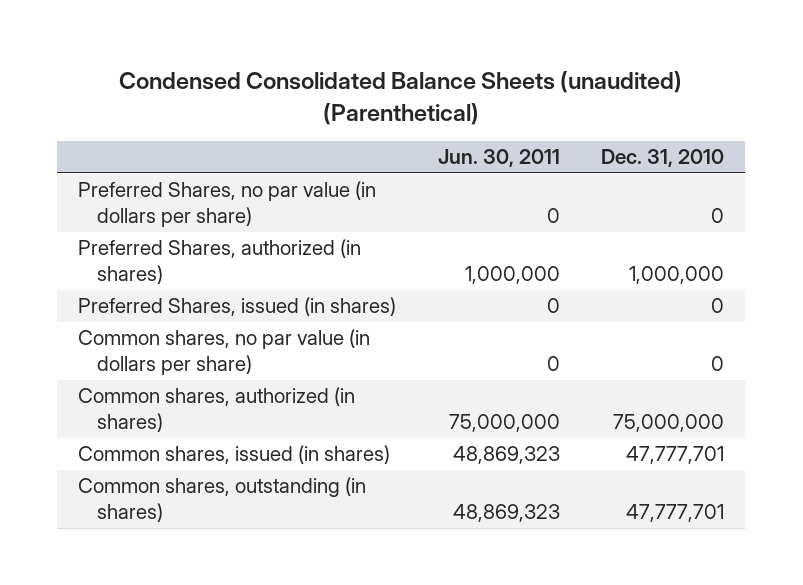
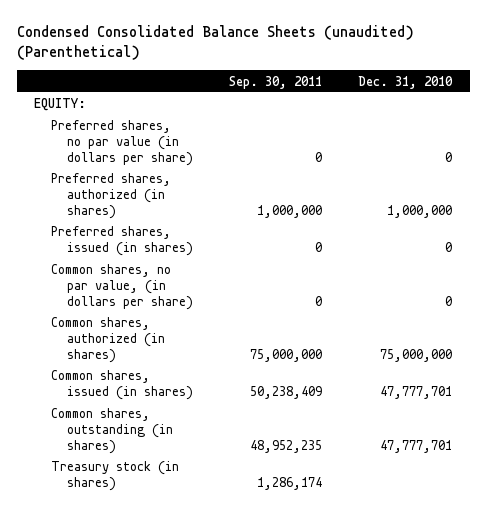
[437,149,560,168] Jun. 30, 2011 -> none
none -> [228,75,322,89] Sep. 30, 2011
none -> [34,98,87,112] EQUITY:
[78,181,377,228] Preferred Shares, no par value (in dollars per share) -> [50,120,194,167] Preferred shares, no par value (in dollars per share)
[78,239,362,285] Preferred Shares, authorized (in shares) -> [50,173,171,220] Preferred shares, authorized (in shares)
[78,297,397,317] Preferred Shares, issued (in shares) -> [50,226,194,257] Preferred shares, issued (in shares)
[78,329,371,376] Common shares, no par value (in dollars per share) -> [50,264,194,311] Common shares, no par value, (in dollars per share)
none -> [50,461,179,492] Treasury stock (in shares)

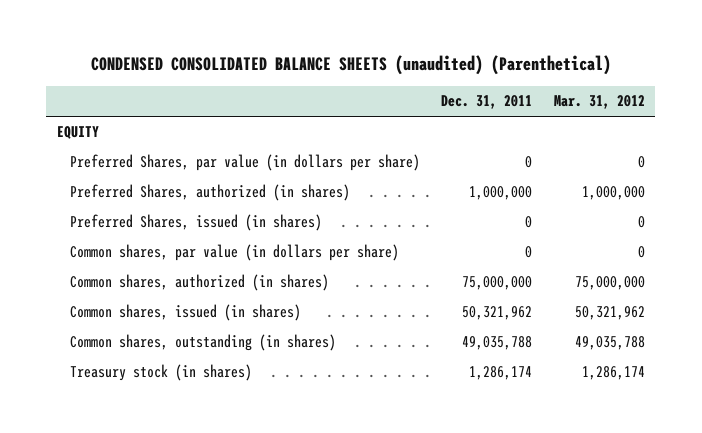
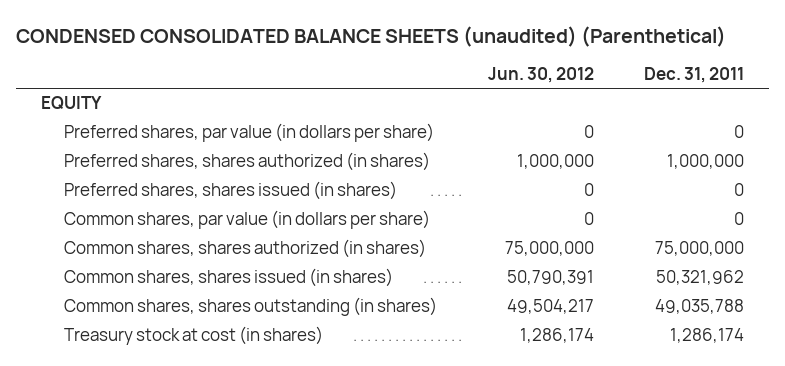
[553,95,645,110] Mar. 31, 2012 -> none
none -> [487,67,594,84] Jun. 30, 2012
[70,154,421,172] Preferred Shares, par value (in dollars per share) -> [64,123,435,143] Preferred shares, par value (in dollars per share)
[70,184,351,202] Preferred Shares, authorized (in shares) -> [64,152,431,172] Preferred shares, shares authorized (in shares)
[70,214,323,232] Preferred Shares, issued (in shares) -> [64,181,398,201] Preferred shares, shares issued (in shares)
[70,274,330,292] Common shares, authorized (in shares) -> [64,239,427,259] Common shares, shares authorized (in shares)
[70,304,302,322] Common shares, issued (in shares) -> [64,268,394,288] Common shares, shares issued (in shares)
[70,334,337,352] Common shares, outstanding (in shares) -> [64,297,438,317] Common shares, shares outstanding (in shares)
[70,364,253,382] Treasury stock (in shares) -> [64,326,324,346] Treasury stock at cost (in shares)

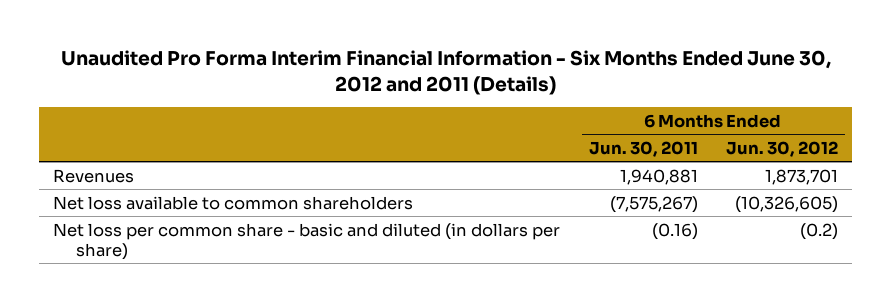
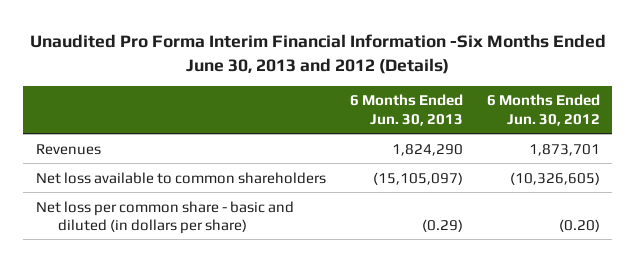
[60,49,831,95] Unaudited Pro Forma Interim Financial Information - Six Months Ended June 30, 2012 and 2011 (Details) -> [29,34,606,74] Unaudited Pro Forma Interim Financial Information -Six Months Ended June 30, 2013 and 2012 (Details)
[588,140,698,157] Jun. 30, 2011 -> none
none -> [349,94,463,126] 6 Months Ended Jun. 30, 2013
[799,222,838,240] (0.2) -> [559,218,601,232] (0.20)

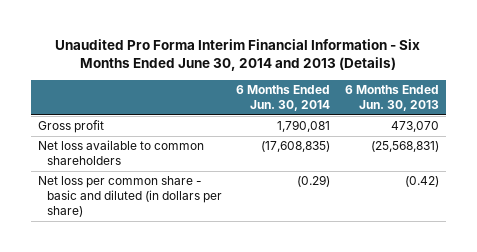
[29,34,606,74] Unaudited Pro Forma Interim Financial Information -Six Months Ended June 30, 2013 and 2012 (Details) -> [55,38,421,71] Unaudited Pro Forma Interim Financial Information - Six Months Ended June 30, 2014 and 2013 (Details)
[487,94,601,126] 6 Months Ended Jun. 30, 2012 -> none
none -> [236,84,331,111] 6 Months Ended Jun. 30, 2014
[35,143,101,155] Revenues -> none
none -> [38,120,105,134] Gross profit
[372,171,463,185] (15,105,097) -> [370,141,439,153] (25,568,831)
[421,218,463,232] (0.29) -> [404,176,439,188] (0.42)

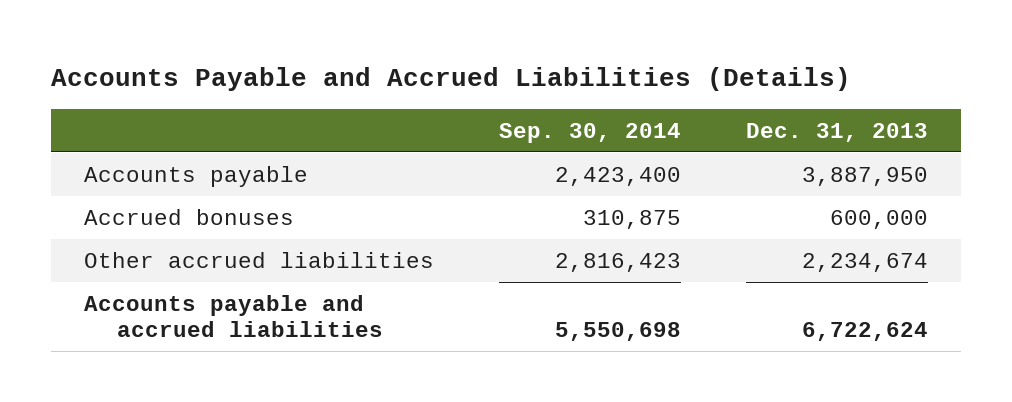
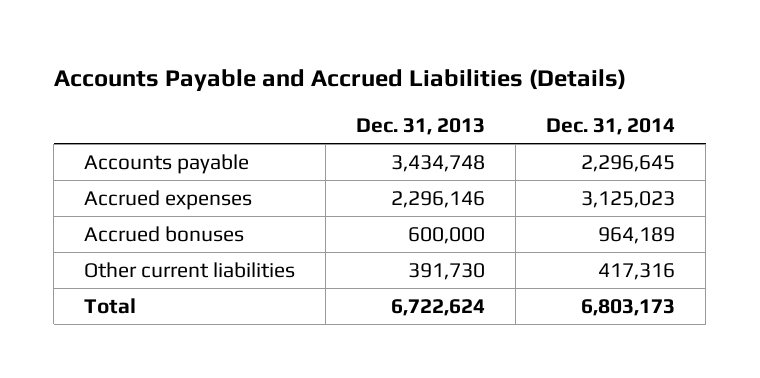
[499,122,682,143] Sep. 30, 2014 -> none
none -> [546,118,676,136] Dec. 31, 2014
[802,166,929,186] 3,887,950 -> [391,154,486,172] 3,434,748
none -> [84,189,253,210] Accrued expenses
[83,251,434,268] Other accrued liabilities -> [84,261,296,278] Other current liabilities
[802,252,929,272] 2,234,674 -> [408,262,486,280] 391,730
[83,294,384,338] Accounts payable and accrued liabilities -> [84,297,137,314] Total

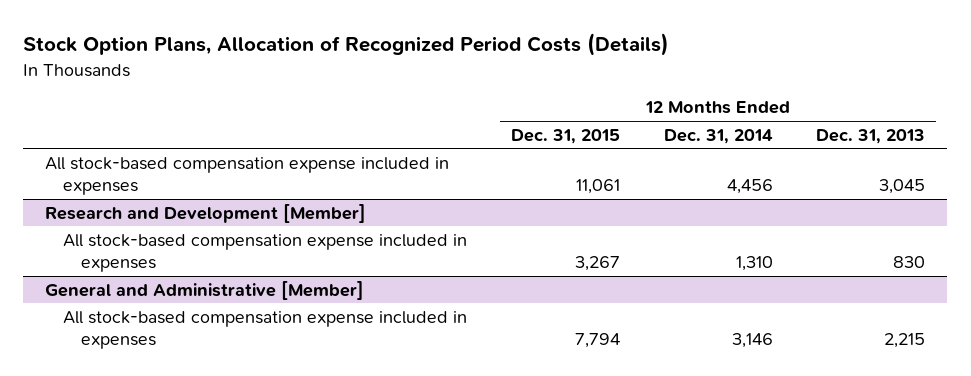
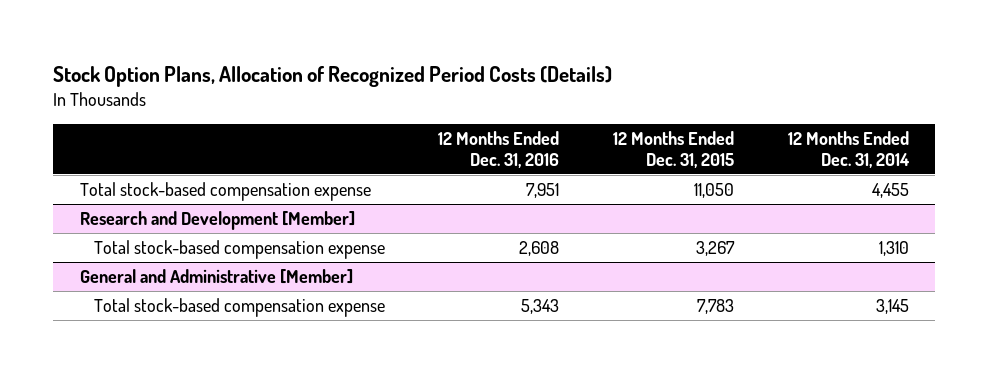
[816,128,926,144] Dec. 31, 2013 -> none
none -> [438,130,560,169] 12 Months Ended Dec. 31, 2016
[45,156,450,196] All stock-based compensation expense included in expenses -> [80,181,372,201] Total stock-based compensation expense
[575,179,620,195] 11,061 -> [693,182,734,198] 11,050
[726,179,773,195] 4,456 -> [871,182,909,198] 4,455
[62,233,467,273] All stock-based compensation expense included in expenses -> [93,239,385,259] Total stock-based compensation expense
[62,310,467,350] All stock-based compensation expense included in expenses -> [93,297,385,317] Total stock-based compensation expense
[574,333,620,349] 7,794 -> [696,298,734,314] 7,783
[731,333,773,349] 3,146 -> [875,298,909,314] 3,145

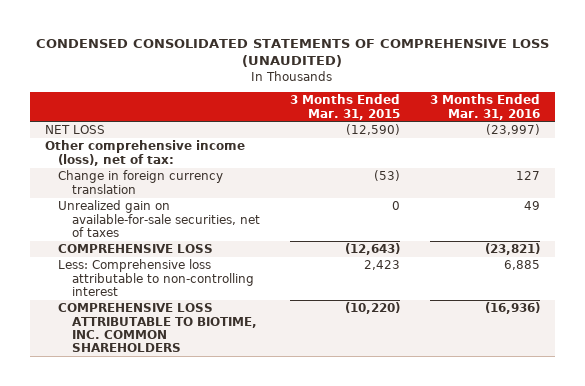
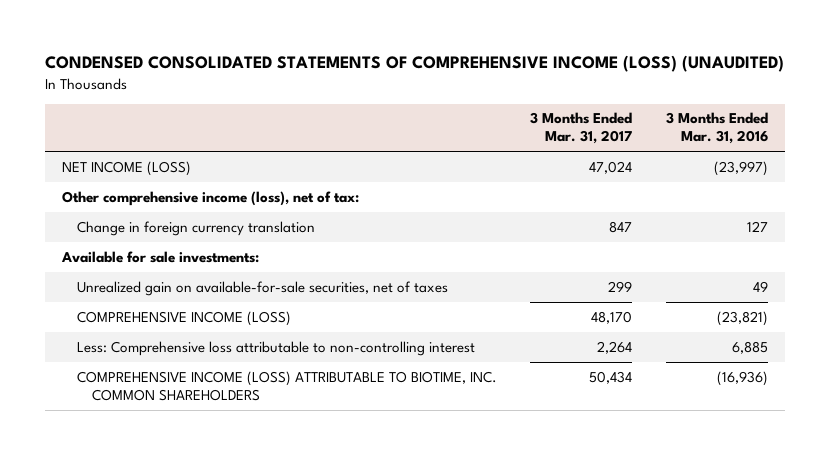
[36,38,550,68] CONDENSED CONSOLIDATED STATEMENTS OF COMPREHENSIVE LOSS (UNAUDITED) -> [44,55,784,73] CONDENSED CONSOLIDATED STATEMENTS OF COMPREHENSIVE INCOME (LOSS) (UNAUDITED)
[289,94,400,120] 3 Months Ended Mar. 31, 2015 -> none
none -> [530,112,633,145] 3 Months Ended Mar. 31, 2017
[44,125,105,135] NET LOSS -> [61,160,191,176] NET INCOME (LOSS)
none -> [60,250,259,263] Available for sale investments:
[58,244,214,254] COMPREHENSIVE LOSS -> [76,310,291,326] COMPREHENSIVE INCOME (LOSS)
[58,303,258,353] COMPREHENSIVE LOSS ATTRIBUTABLE TO BIOTIME, INC. COMMON SHAREHOLDERS -> [76,370,497,401] COMPREHENSIVE INCOME (LOSS) ATTRIBUTABLE TO BIOTIME, INC. COMMON SHAREHOLDERS

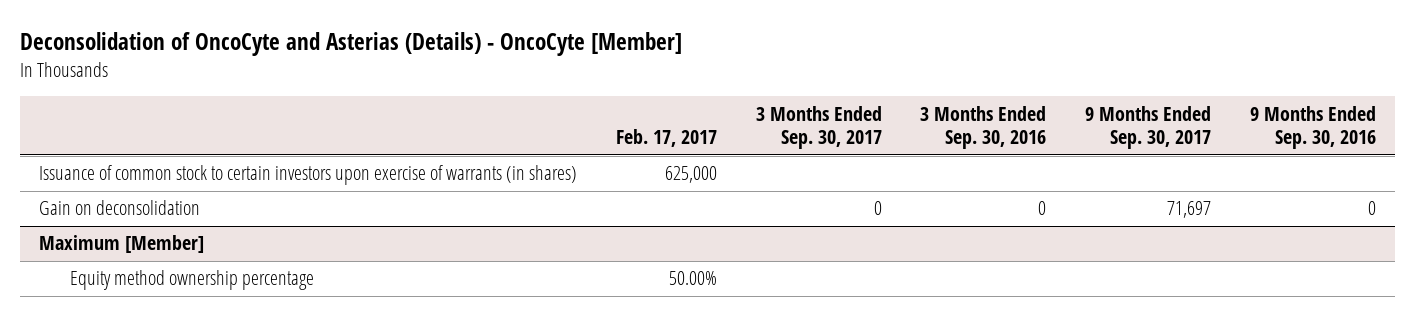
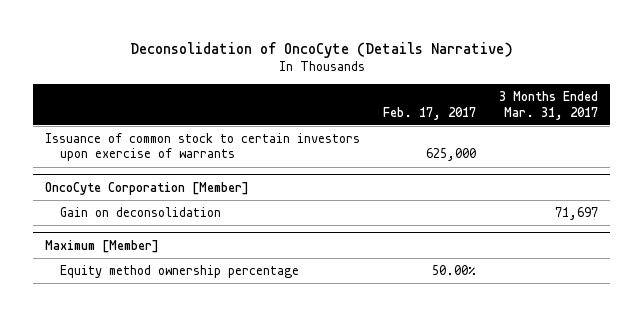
[19,32,682,57] Deconsolidation of OncoCyte and Asterias (Details) - OncoCyte [Member] -> [129,41,513,58] Deconsolidation of OncoCyte (Details Narrative)
[755,105,882,150] 3 Months Ended Sep. 30, 2017 -> none
[920,105,1047,150] 3 Months Ended Sep. 30, 2016 -> none
[1085,105,1212,150] 9 Months Ended Sep. 30, 2017 -> none
[1249,105,1376,150] 9 Months Ended Sep. 30, 2016 -> none
none -> [499,91,599,120] 3 Months Ended Mar. 31, 2017
[39,165,578,186] Issuance of common stock to certain investors upon exercise of warrants (in shares) -> [45,133,361,162] Issuance of common stock to certain investors upon exercise of warrants
none -> [45,181,250,195] OncoCyte Corporation [Member]

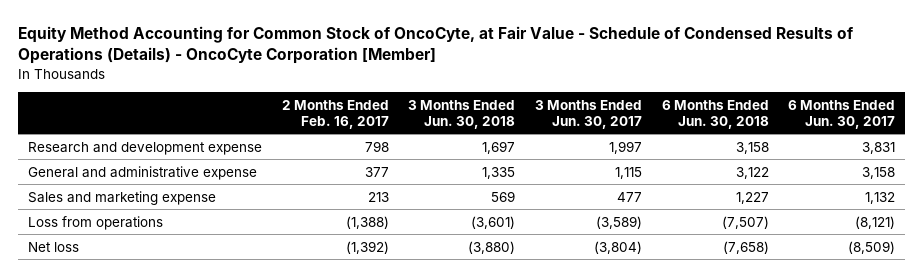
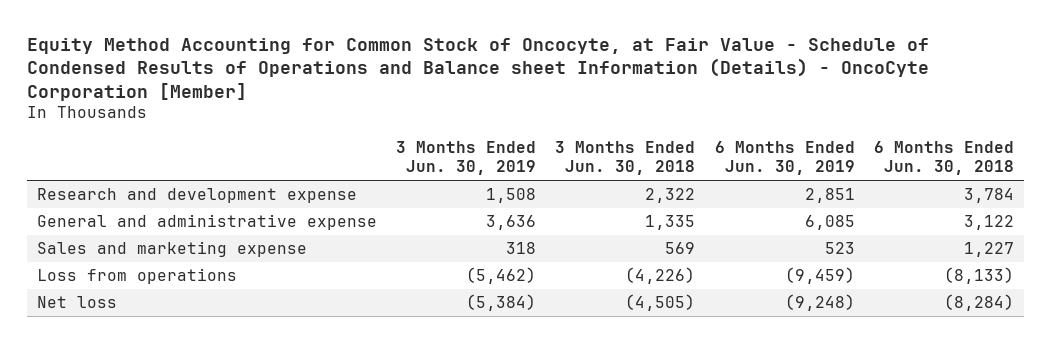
[18,26,855,65] Equity Method Accounting for Common Stock of OncoCyte, at Fair Value - Schedule of Condensed Results of Operations (Details) - OncoCyte Corporation [Member] -> [26,37,929,101] Equity Method Accounting for Common Stock of Oncocyte, at Fair Value - Schedule of Condensed Results of Operations and Balance sheet Information (Details) - OncoCyte Corporation [Member]
[281,99,389,129] 2 Months Ended Feb. 16, 2017 -> none
[534,99,642,129] 3 Months Ended Jun. 30, 2017 -> none
[788,99,896,129] 6 Months Ended Jun. 30, 2017 -> none
none -> [395,141,536,176] 3 Months Ended Jun. 30, 2019
none -> [714,141,855,176] 6 Months Ended Jun. 30, 2019
[482,140,516,154] 1,697 -> [645,188,696,204] 2,322
[735,141,769,154] 3,158 -> [963,188,1014,204] 3,784
[471,215,516,229] (3,601) -> [625,267,696,285] (4,226)
[721,215,769,229] (7,507) -> [943,267,1014,285] (8,133)
[468,240,516,254] (3,880) -> [625,294,696,312] (4,505)
[722,240,769,254] (7,658) -> [943,294,1014,312] (8,284)

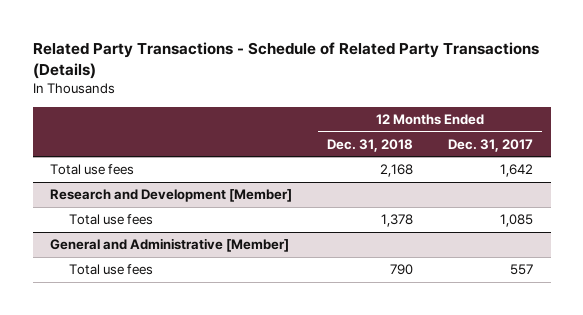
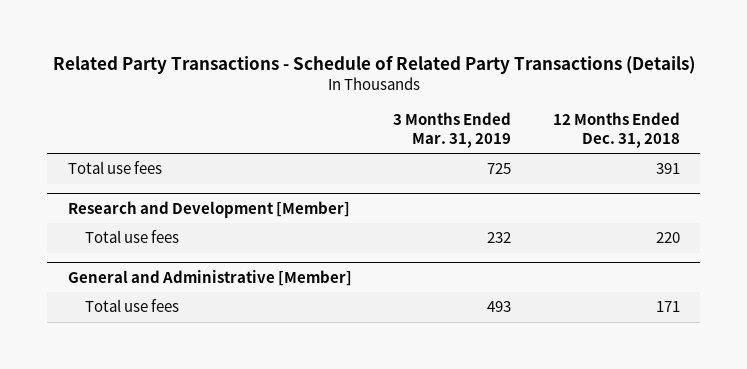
[448,138,534,152] Dec. 31, 2017 -> none
none -> [393,111,512,148] 3 Months Ended Mar. 31, 2019
[380,164,414,178] 2,168 -> [655,163,680,175] 391
[381,214,414,228] 1,378 -> [655,232,680,244] 220
[390,264,414,276] 790 -> [655,301,680,313] 171

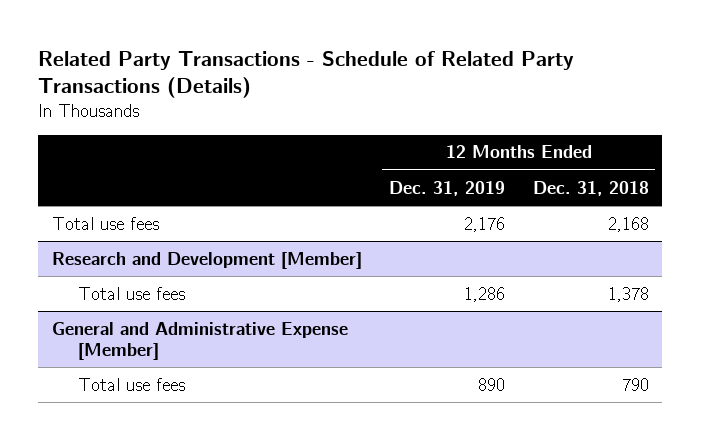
[393,111,512,148] 3 Months Ended Mar. 31, 2019 -> none
none -> [389,180,506,196] Dec. 31, 2019
[655,163,680,175] 391 -> [607,216,649,232] 2,168
[655,232,680,244] 220 -> [607,286,649,302] 1,378
[67,269,352,286] General and Administrative [Member] -> [52,321,349,360] General and Administrative Expense [Member]
[655,301,680,313] 171 -> [621,377,649,391] 790

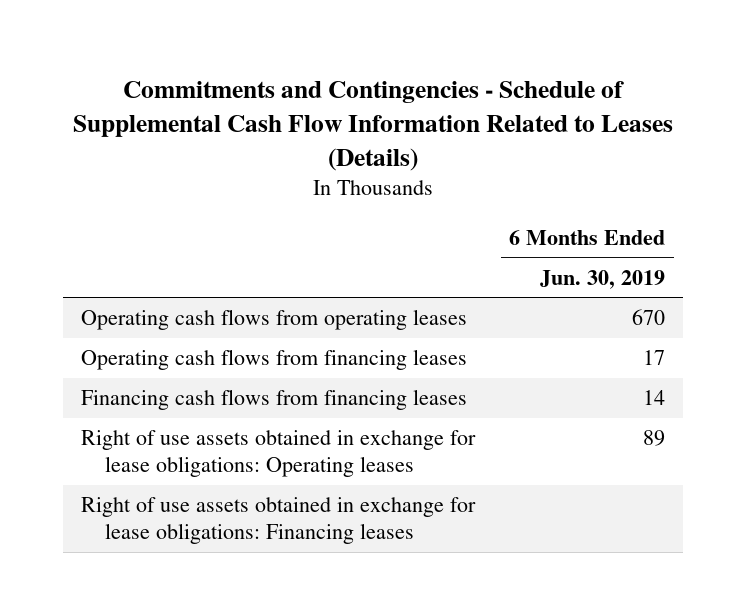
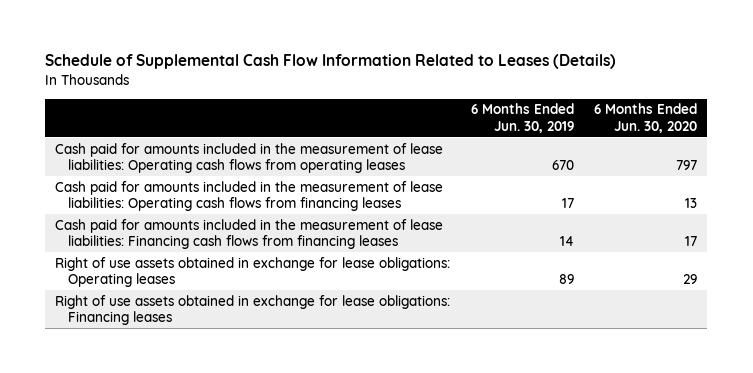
[73,80,674,171] Commitments and Contingencies - Schedule of Supplemental Cash Flow Information Related to Leases (Details) -> [45,54,617,70] Schedule of Supplemental Cash Flow Information Related to Leases (Details)
none -> [594,103,698,133] 6 Months Ended Jun. 30, 2020
[80,349,467,371] Operating cash flows from financing leases -> none
[80,309,467,331] Operating cash flows from operating leases -> [55,142,444,174] Cash paid for amounts included in the measurement of lease liabilities: Operating cash flows from operating leases
none -> [55,180,444,212] Cash paid for amounts included in the measurement of lease liabilities: Operating cash flows from financing leases
[80,389,467,411] Financing cash flows from financing leases -> [55,218,444,250] Cash paid for amounts included in the measurement of lease liabilities: Financing cash flows from financing leases

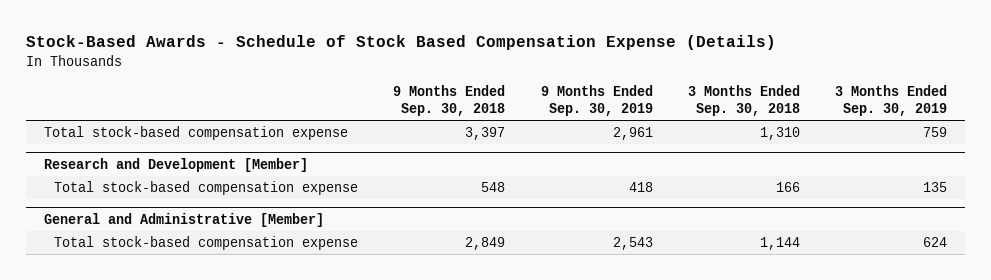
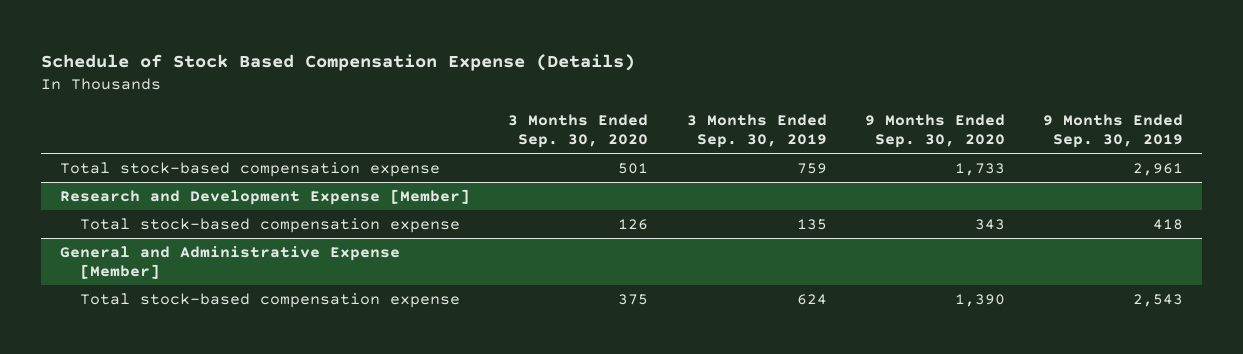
[26,35,777,51] Stock-Based Awards - Schedule of Stock Based Compensation Expense (Details) -> [41,54,636,72] Schedule of Stock Based Compensation Expense (Details)
[393,84,506,117] 9 Months Ended Sep. 30, 2018 -> none
[687,84,800,117] 3 Months Ended Sep. 30, 2018 -> none
none -> [508,114,649,149] 3 Months Ended Sep. 30, 2020
none -> [864,114,1005,149] 9 Months Ended Sep. 30, 2020
[43,157,308,172] Research and Development [Member] -> [60,188,471,205] Research and Development Expense [Member]
[43,212,324,227] General and Administrative [Member] -> [60,245,401,280] General and Administrative Expense [Member]

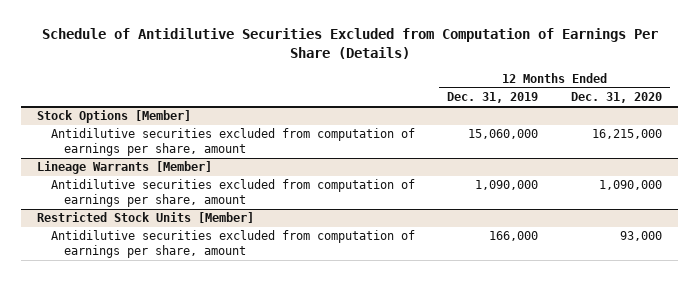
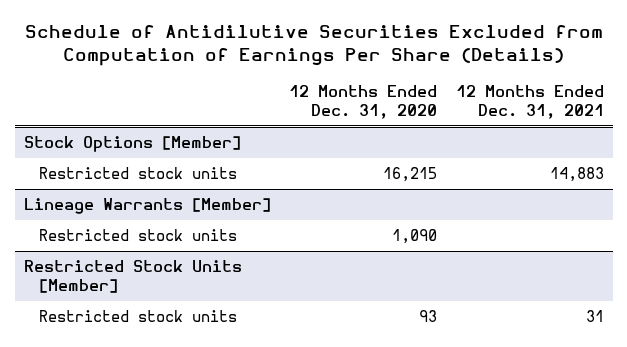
[447,92,539,104] Dec. 31, 2019 -> none
none -> [455,85,604,120] 12 Months Ended Dec. 31, 2021
[50,128,415,156] Antidilutive securities excluded from computation of earnings per share, amount -> none
none -> [39,167,238,180] Restricted stock units
[50,179,415,207] Antidilutive securities excluded from computation of earnings per share, amount -> none
none -> [39,229,238,242] Restricted stock units
[50,230,415,258] Antidilutive securities excluded from computation of earnings per share, amount -> none
none -> [39,310,238,323] Restricted stock units

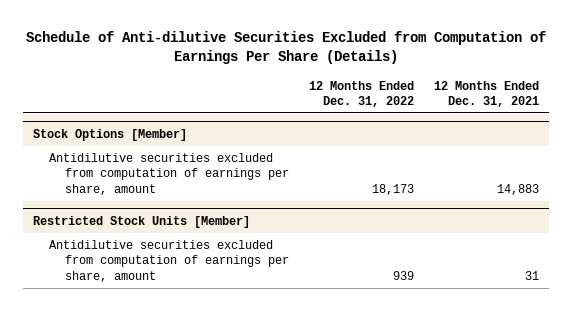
[24,24,603,67] Schedule of Antidilutive Securities Excluded from Computation of Earnings Per Share (Details) -> [26,31,547,65] Schedule of Anti-dilutive Securities Excluded from Computation of Earnings Per Share (Details)
[289,85,438,120] 12 Months Ended Dec. 31, 2020 -> none
none -> [309,80,415,107] 12 Months Ended Dec. 31, 2022
[23,198,271,215] Lineage Warrants [Member] -> none
[39,229,238,242] Restricted stock units -> none
[39,167,238,180] Restricted stock units -> [49,153,290,195] Antidilutive securities excluded from computation of earnings per share, amount
[39,310,238,323] Restricted stock units -> [49,240,290,282] Antidilutive securities excluded from computation of earnings per share, amount

